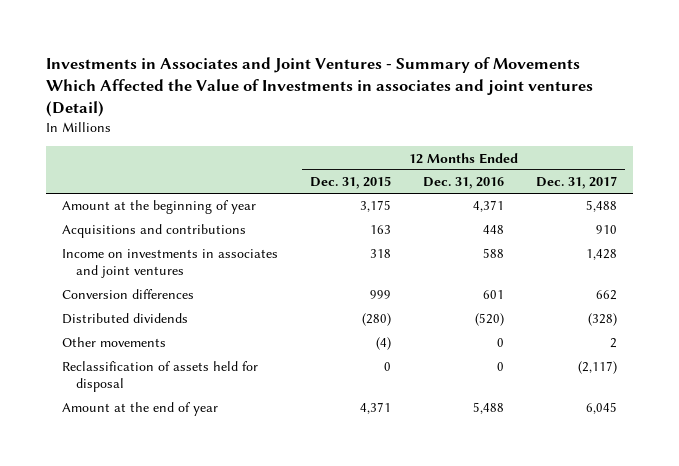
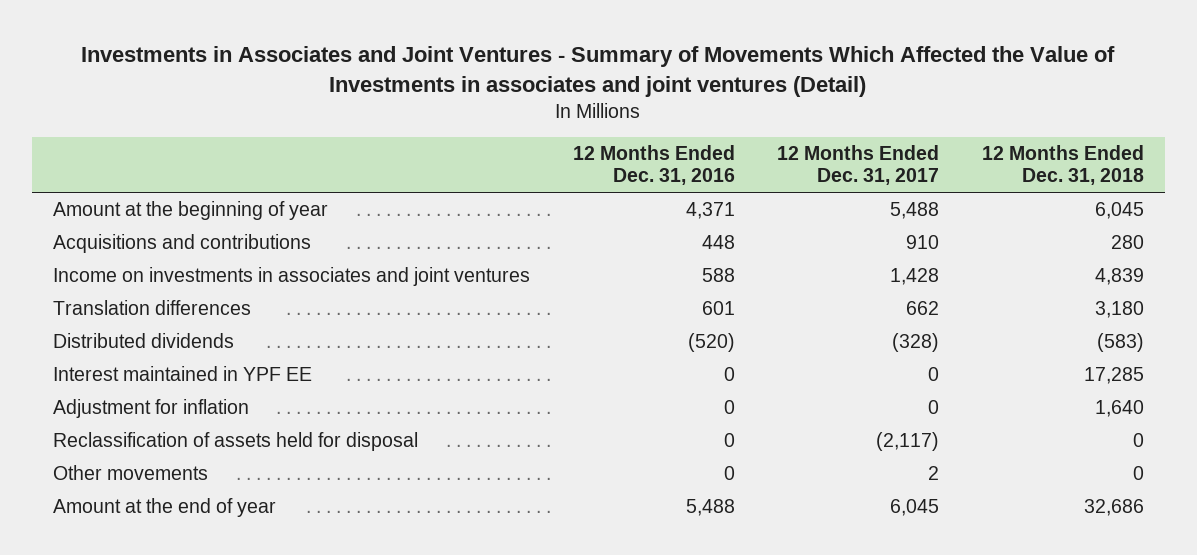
[310,176,392,190] Dec. 31, 2015 -> none
none -> [981,145,1144,186] 12 Months Ended Dec. 31, 2018
[62,289,195,300] Conversion differences -> [53,300,252,316] Translation differences
none -> [53,366,313,382] Interest maintained in YPF EE
none -> [53,399,250,419] Adjustment for inflation
[62,337,167,348] Other movements -> [53,465,209,481] Other movements

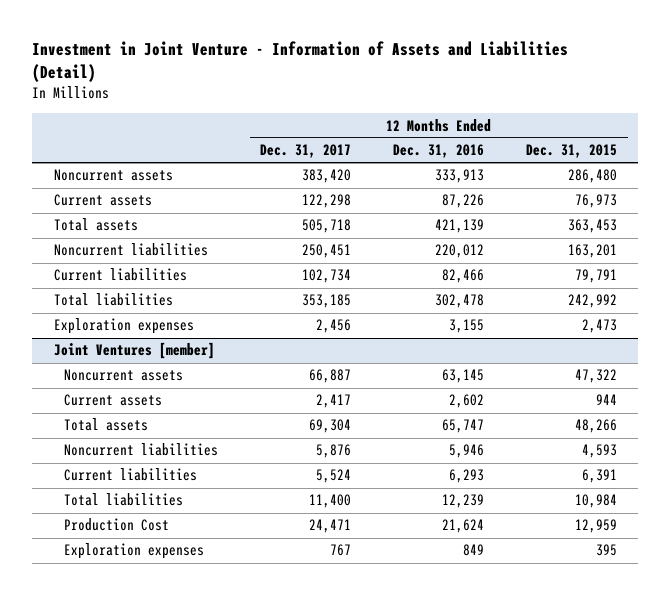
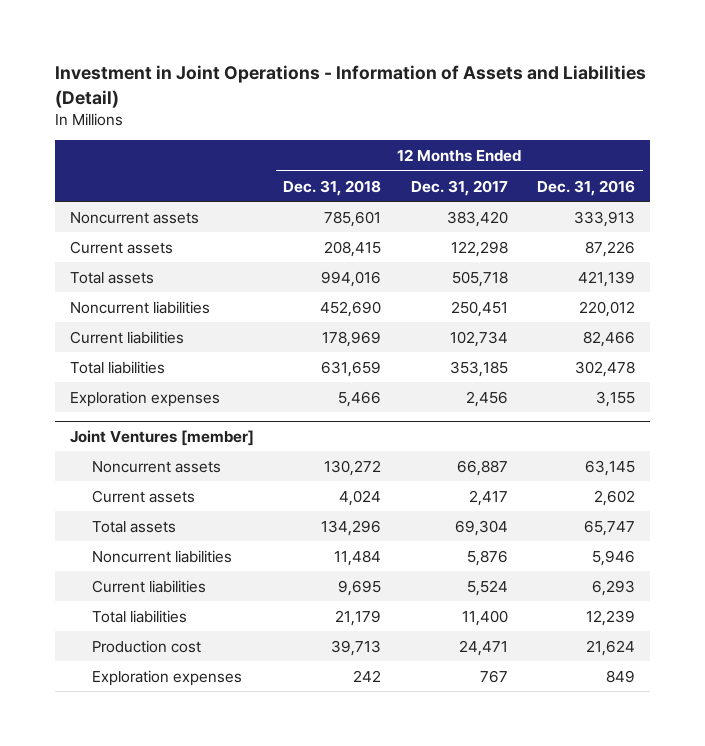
[32,41,569,83] Investment in Joint Venture - Information of Assets and Liabilities (Detail) -> [54,65,646,108] Investment in Joint Operations - Information of Assets and Liabilities (Detail)
[526,144,618,159] Dec. 31, 2015 -> none
none -> [283,179,382,196] Dec. 31, 2018
[64,518,170,532] Production Cost -> [92,639,202,653] Production cost

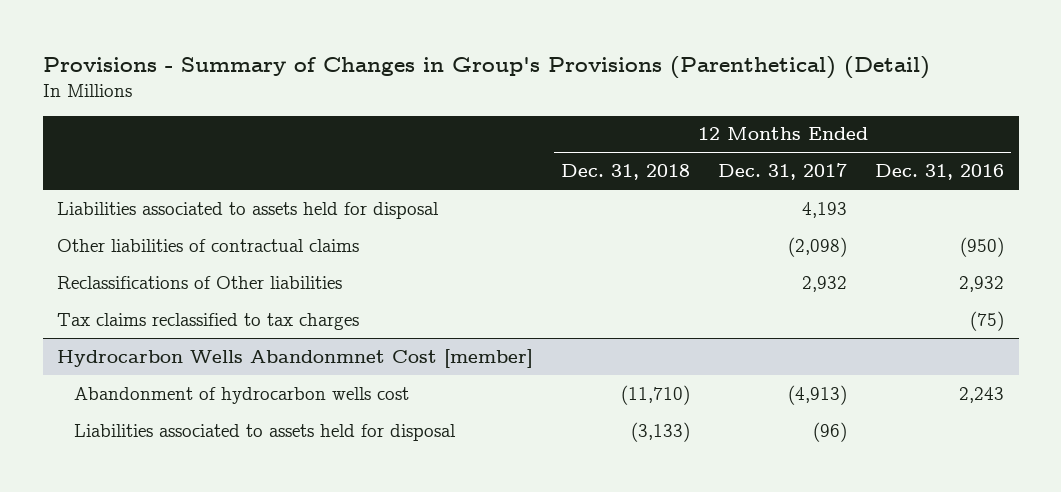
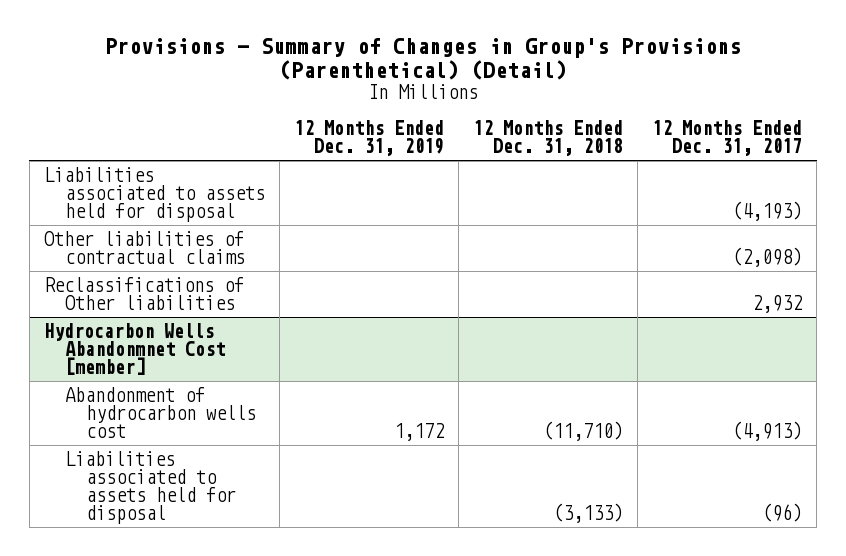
[875,164,1005,181] Dec. 31, 2016 -> none
none -> [294,120,445,157] 12 Months Ended Dec. 31, 2019
[802,201,848,218] 4,193 -> [732,201,803,222] (4,193)
[56,312,359,330] Tax claims reclassified to tax charges -> none

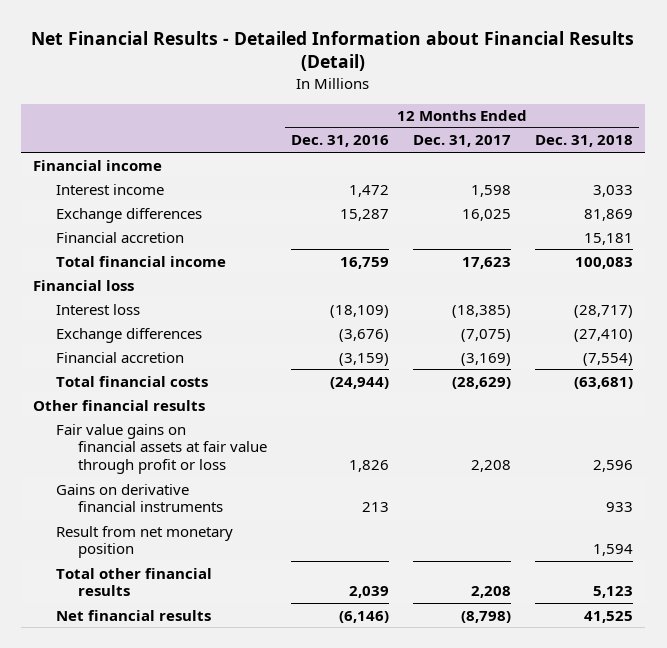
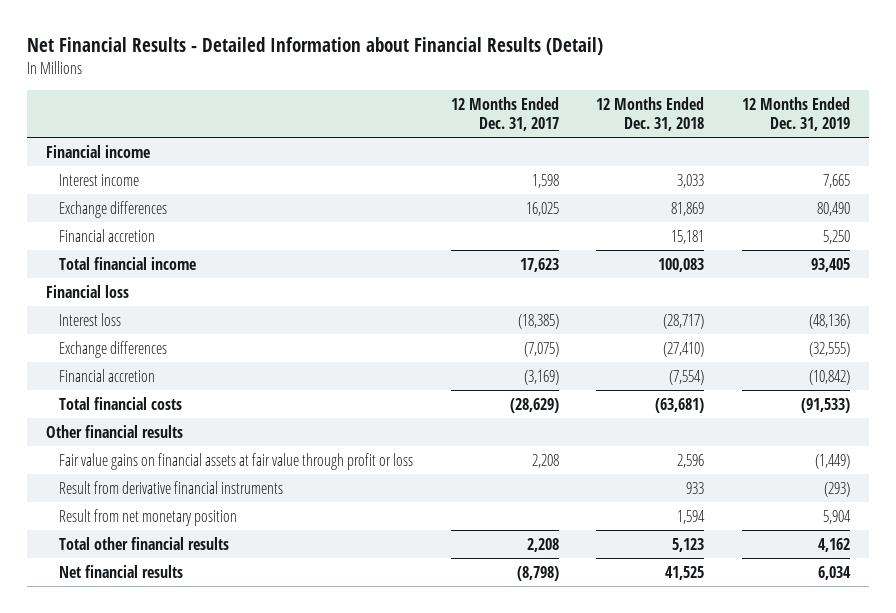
[291,135,390,148] Dec. 31, 2016 -> none
none -> [741,97,850,132] 12 Months Ended Dec. 31, 2019
[55,483,223,513] Gains on derivative financial instruments -> [58,480,283,494] Result from derivative financial instruments

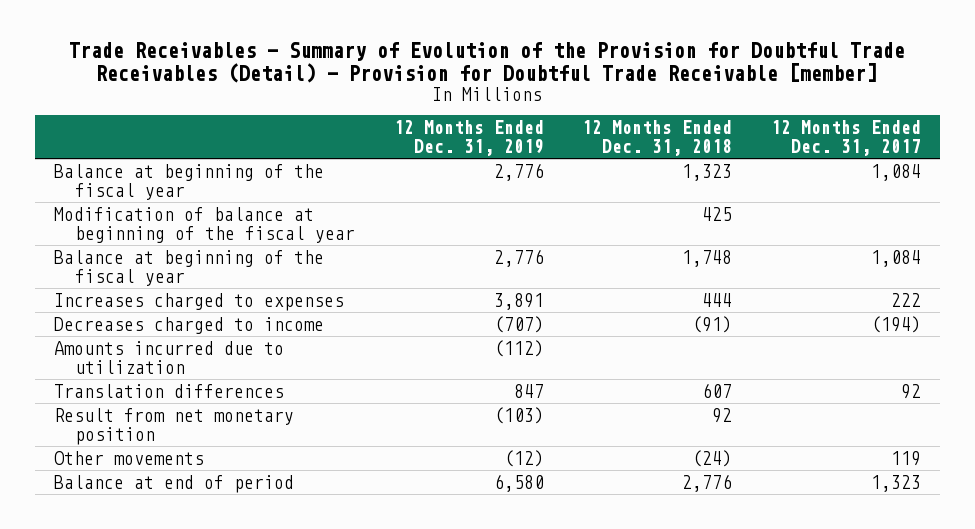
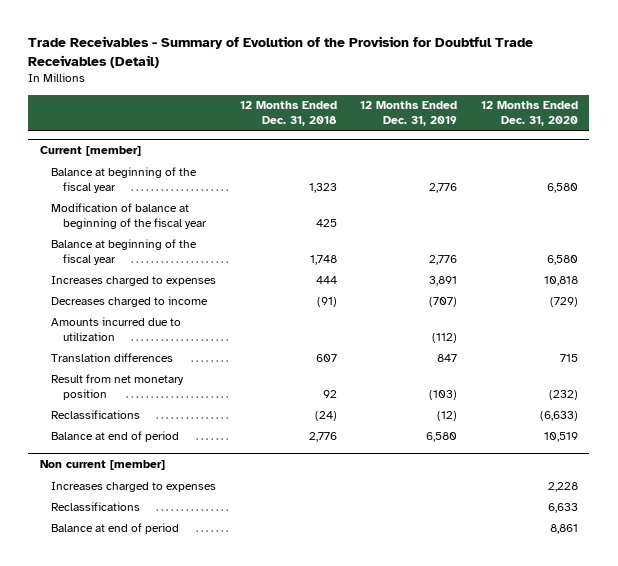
[69,41,906,83] Trade Receivables - Summary of Evolution of the Provision for Doubtful Trade Receivables (Detail) - Provision for Doubtful Trade Receivable [member] -> [28,36,534,69] Trade Receivables - Summary of Evolution of the Provision for Doubtful Trade Receivables (Detail)
[770,119,921,156] 12 Months Ended Dec. 31, 2017 -> none
none -> [480,101,578,127] 12 Months Ended Dec. 31, 2020
none -> [40,146,142,157] Current [member]
[54,450,205,465] Other movements -> [51,409,141,419] Reclassifications
none -> [40,460,166,471] Non current [member]
none -> [51,481,217,492] Increases charged to expenses
none -> [51,501,141,511] Reclassifications
none -> [51,522,180,534] Balance at end of period

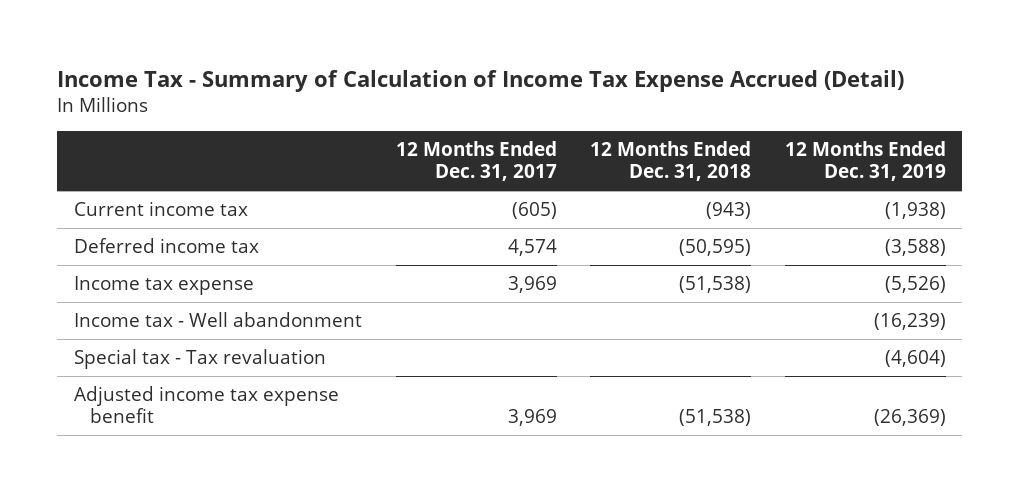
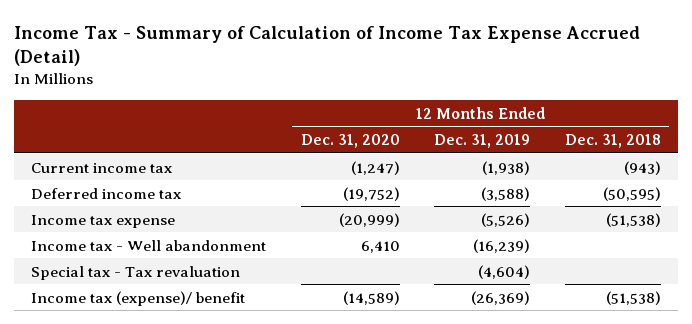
[395,141,557,182] 12 Months Ended Dec. 31, 2017 -> none
none -> [300,133,400,148] Dec. 31, 2020
[74,386,340,424] Adjusted income tax expense benefit -> [31,290,246,306] Income tax (expense)/ benefit

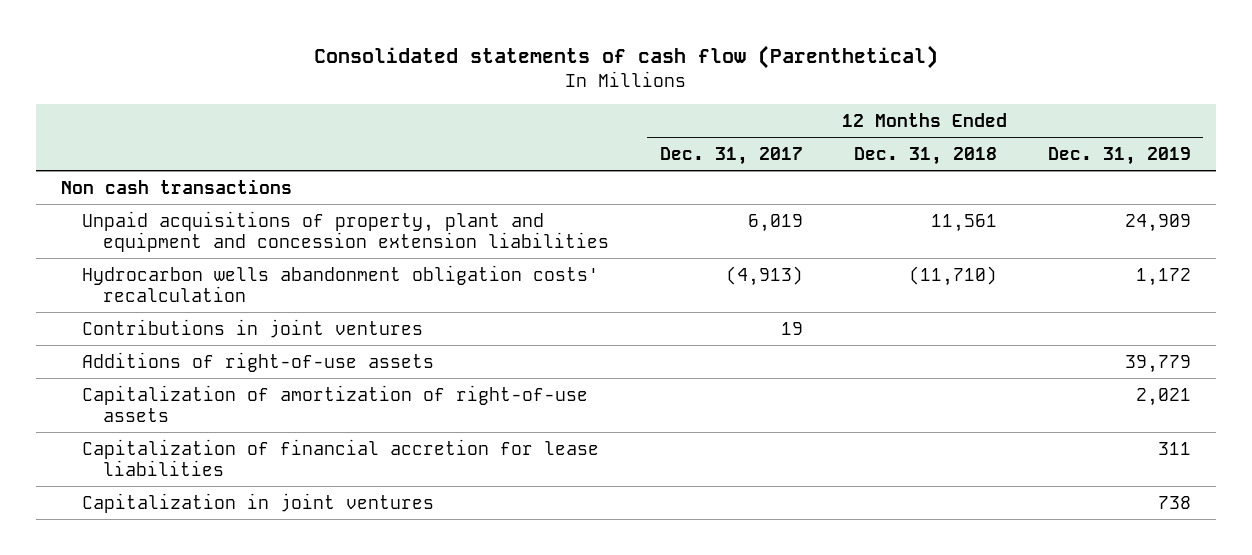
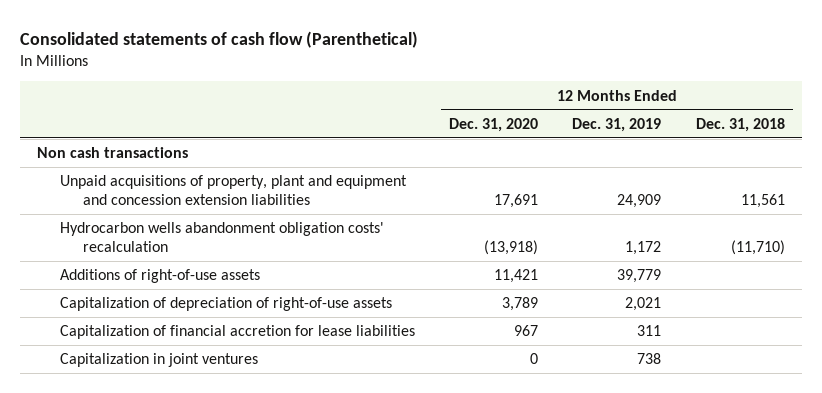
[659,146,803,165] Dec. 31, 2017 -> none
none -> [449,117,539,132] Dec. 31, 2020
[82,318,424,338] Contributions in joint ventures -> none
[82,384,589,423] Capitalization of amortization of right-of-use assets -> [60,297,393,312] Capitalization of depreciation of right-of-use assets

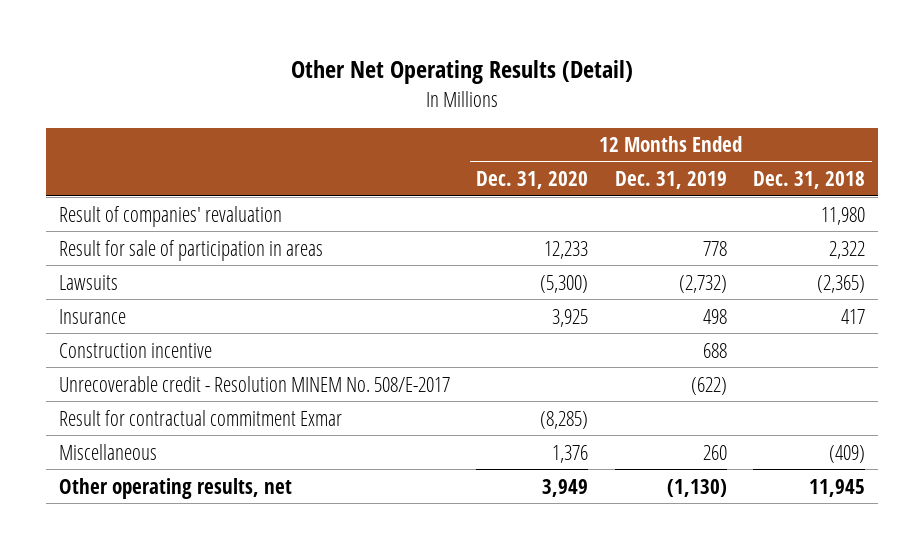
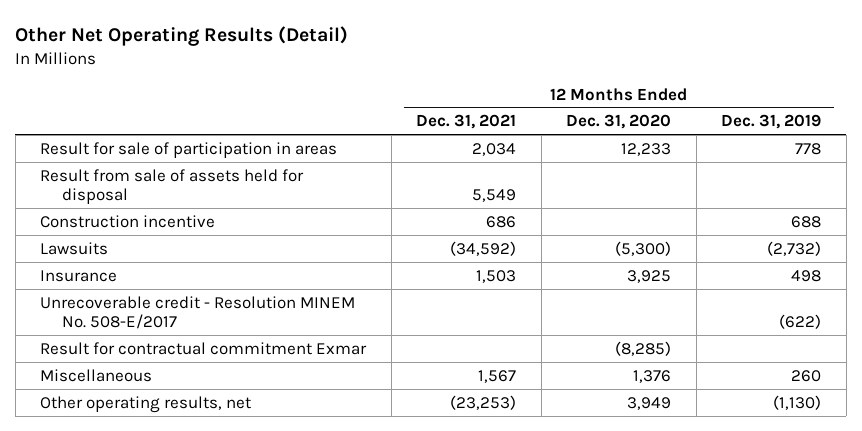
[753,171,866,190] Dec. 31, 2018 -> none
none -> [416,114,517,130] Dec. 31, 2021
[59,205,283,227] Result of companies' revaluation -> none
none -> [40,168,305,205] Result from sale of assets held for disposal
[59,342,213,358] Construction incentive -> [40,214,216,228] Construction incentive
[59,375,451,392] Unrecoverable credit - Resolution MINEM No. 508/E-2017 -> [40,295,356,330] Unrecoverable credit - Resolution MINEM No. 508-E/2017

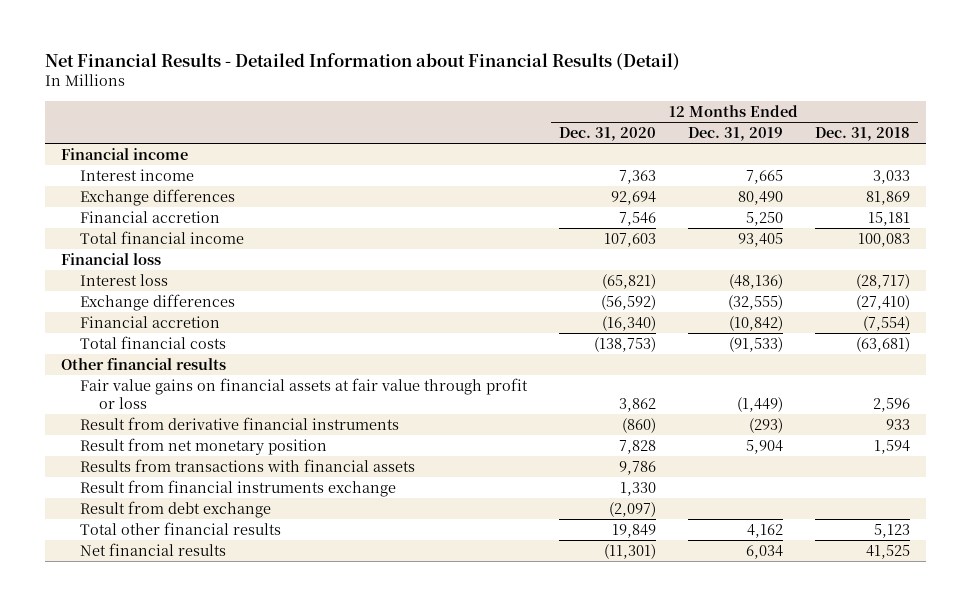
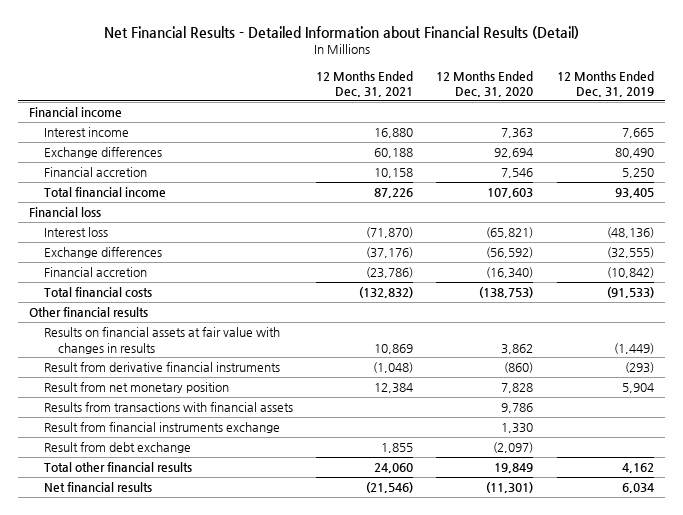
[814,126,910,141] Dec. 31, 2018 -> none
none -> [316,70,414,98] 12 Months Ended Dec. 31, 2021
[80,377,529,409] Fair value gains on financial assets at fair value through profit or loss -> [43,327,280,354] Results on financial assets at fair value with changes in results

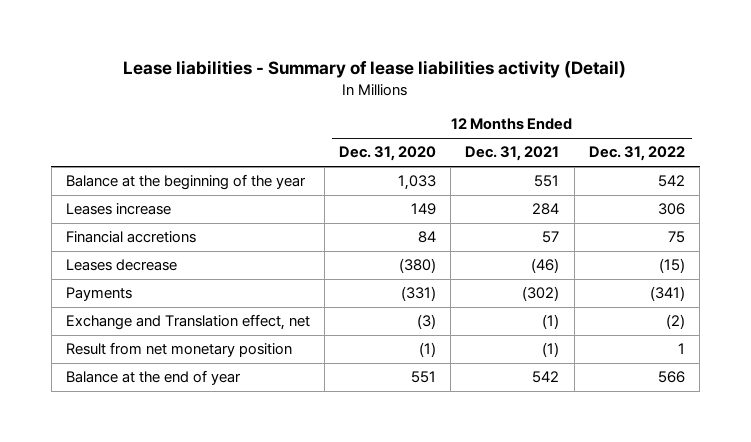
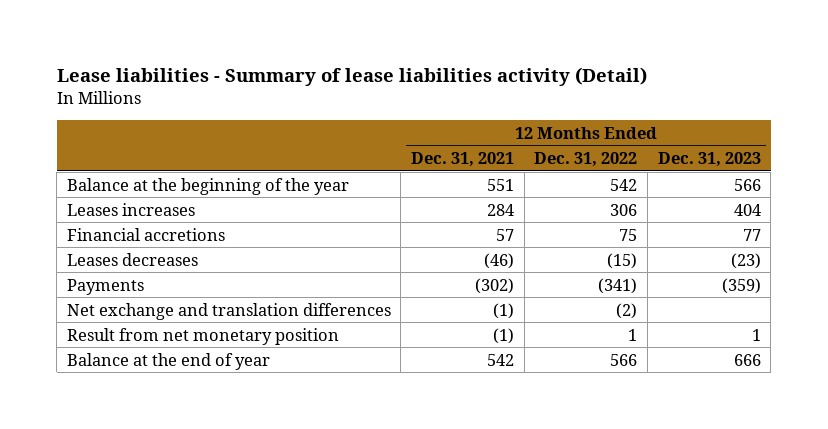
[339,146,437,162] Dec. 31, 2020 -> none
none -> [657,152,761,168] Dec. 31, 2023
[65,203,171,216] Leases increase -> [66,202,195,216] Leases increases
[65,259,177,272] Leases decrease -> [66,252,198,266] Leases decreases
[65,314,310,331] Exchange and Translation effect, net -> [66,302,391,320] Net exchange and translation differences

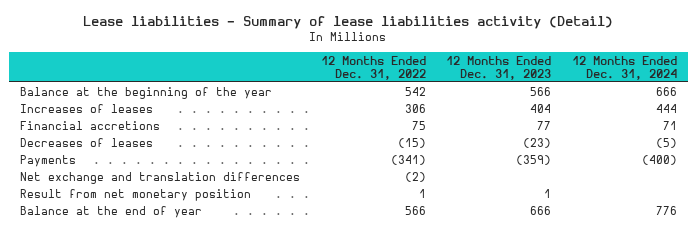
[411,152,515,168] Dec. 31, 2021 -> none
none -> [572,55,678,80] 12 Months Ended Dec. 31, 2024
[66,202,195,216] Leases increases -> [19,103,153,113] Increases of leases
[66,252,198,266] Leases decreases -> [19,137,153,147] Decreases of leases

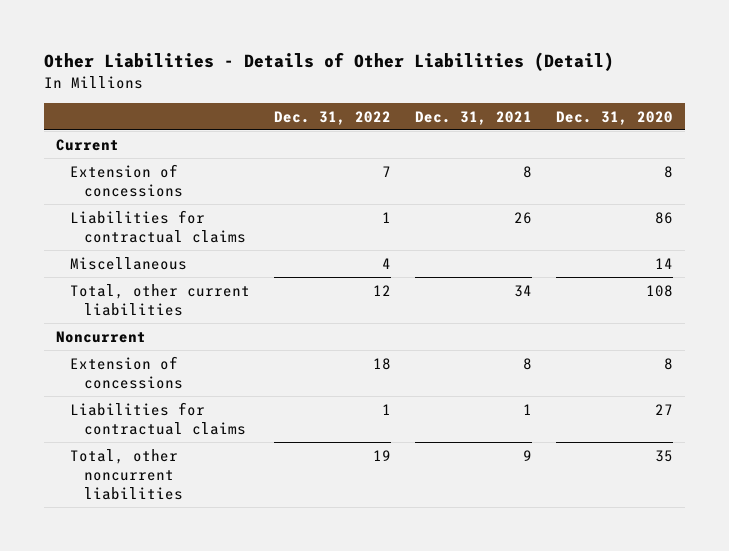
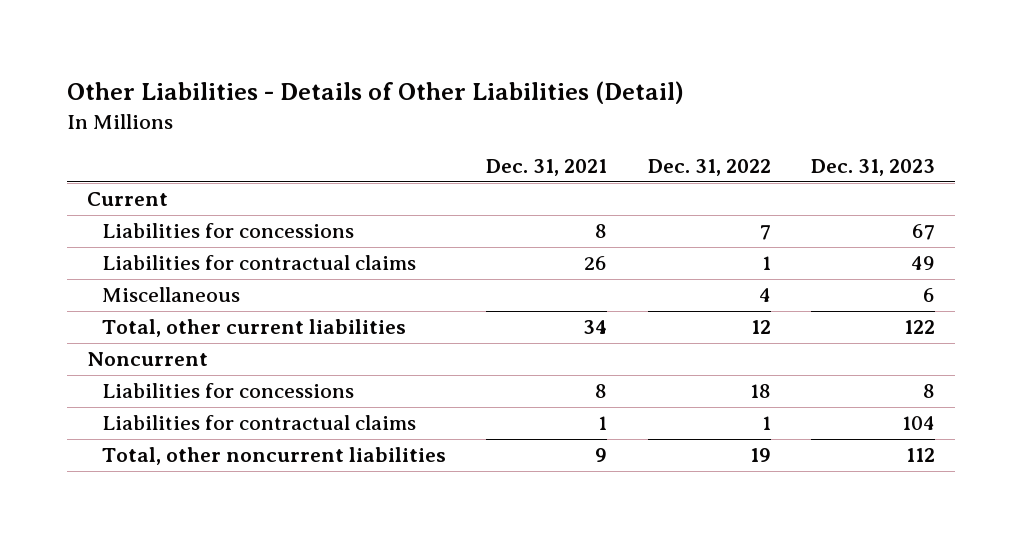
[556,110,674,125] Dec. 31, 2020 -> none
none -> [810,159,935,177] Dec. 31, 2023
[69,163,183,197] Extension of concessions -> none
none -> [102,223,355,239] Liabilities for concessions
[69,355,183,389] Extension of concessions -> [102,383,355,399] Liabilities for concessions

